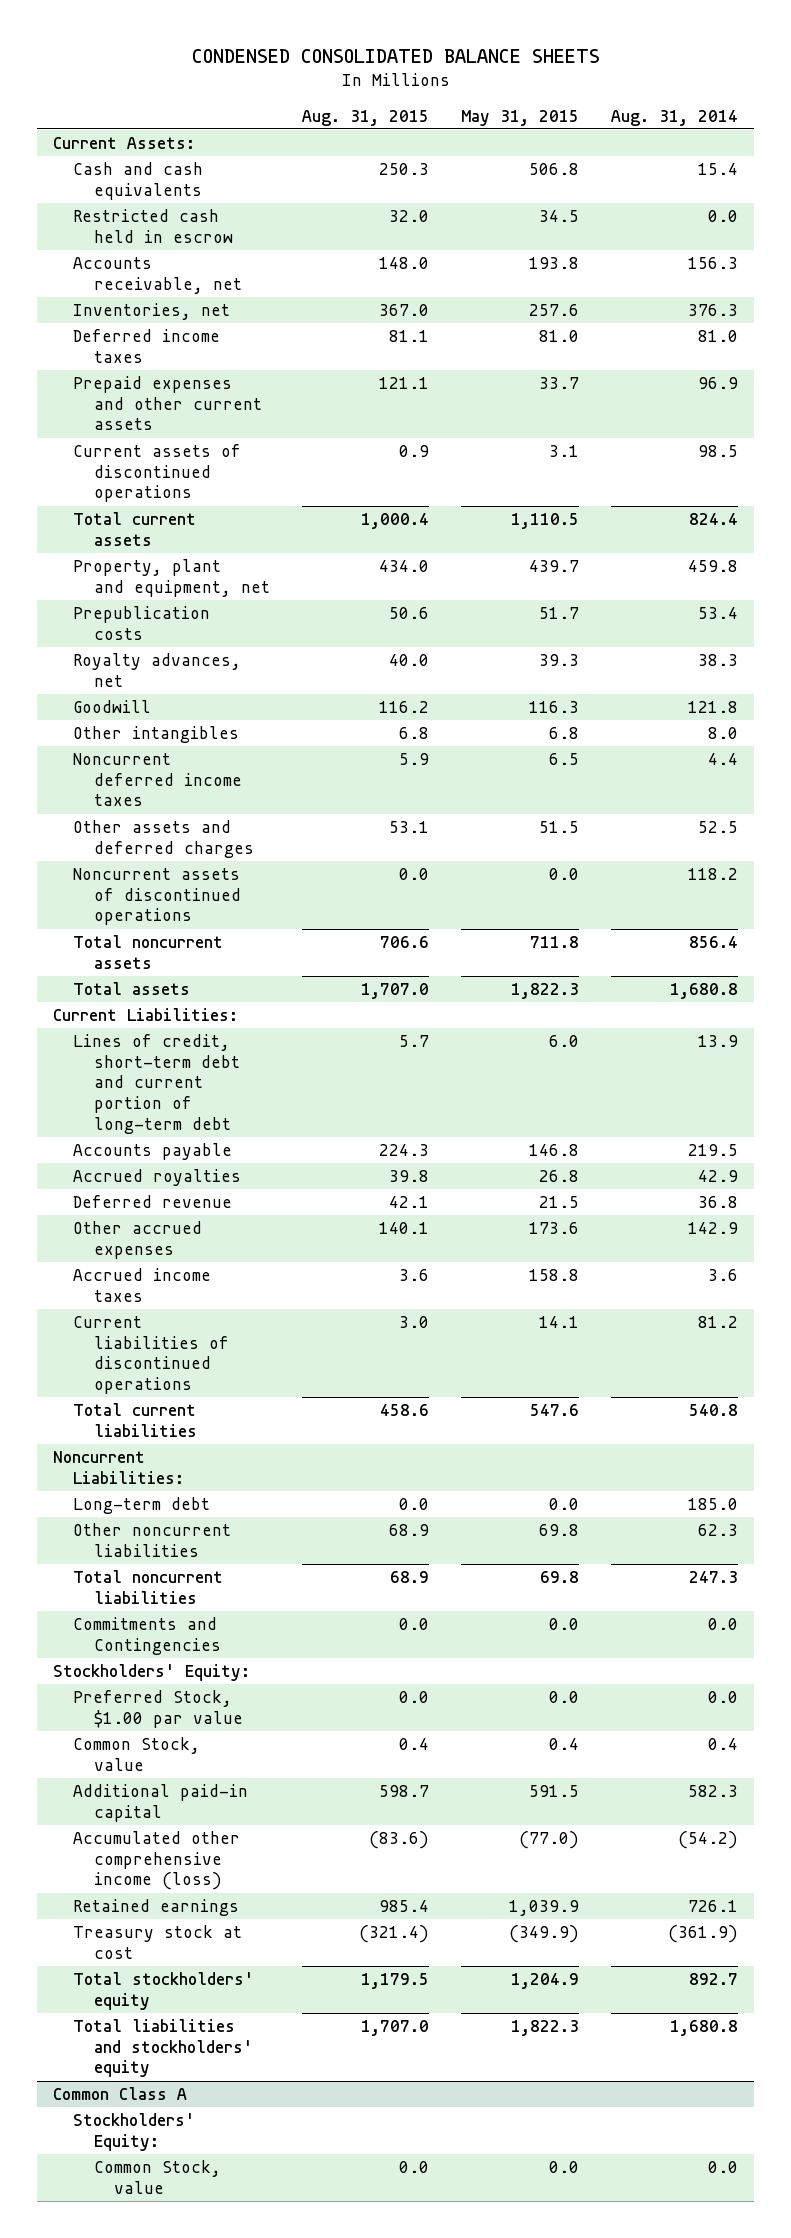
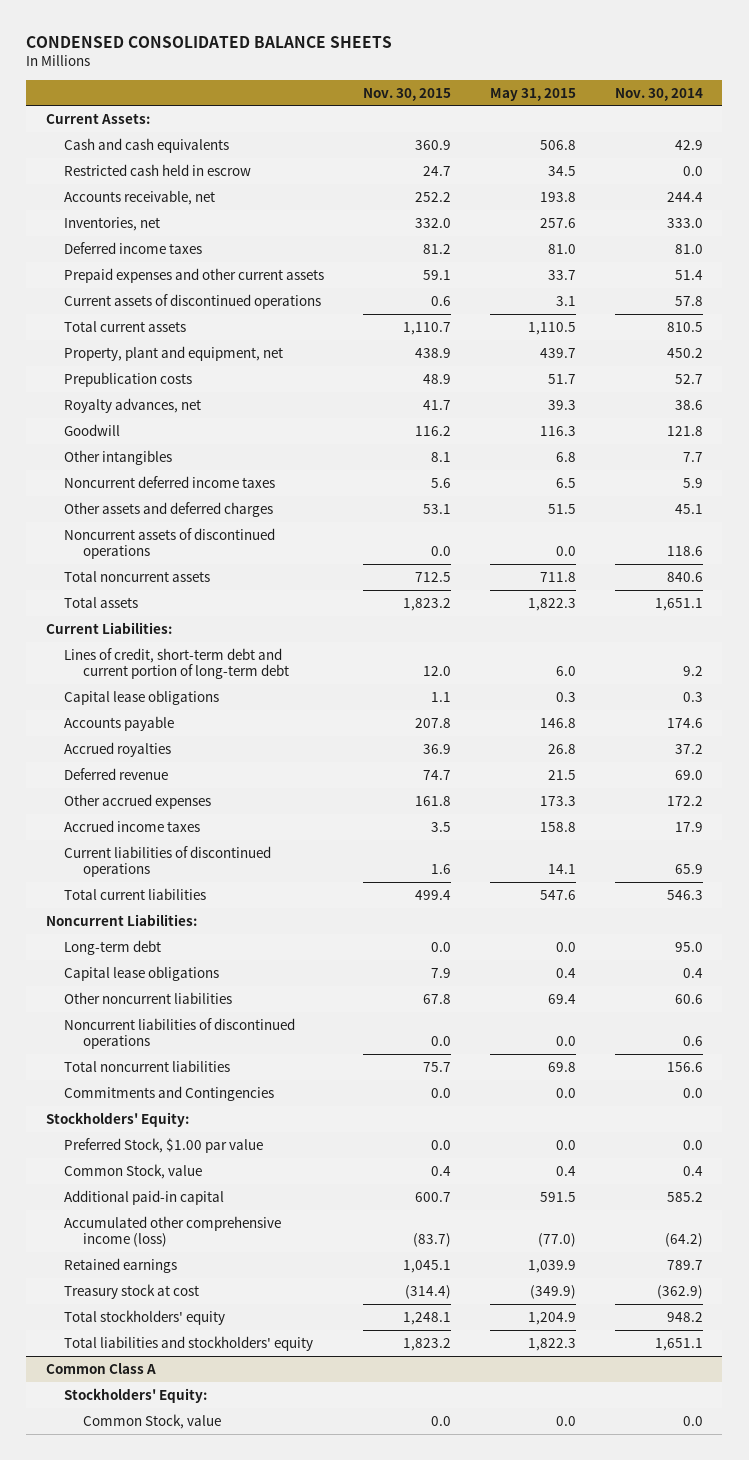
[301,109,429,126] Aug. 31, 2015 -> none
[611,109,739,126] Aug. 31, 2014 -> none
none -> [363,87,452,101] Nov. 30, 2015
none -> [614,87,703,101] Nov. 30, 2014
none -> [64,689,220,705] Capital lease obligations
[529,1221,580,1234] 173.6 -> [540,795,577,806] 173.3
none -> [64,965,220,981] Capital lease obligations
[539,1523,580,1536] 69.8 -> [548,993,577,1004] 69.4
none -> [64,1017,296,1049] Noncurrent liabilities of discontinued operations

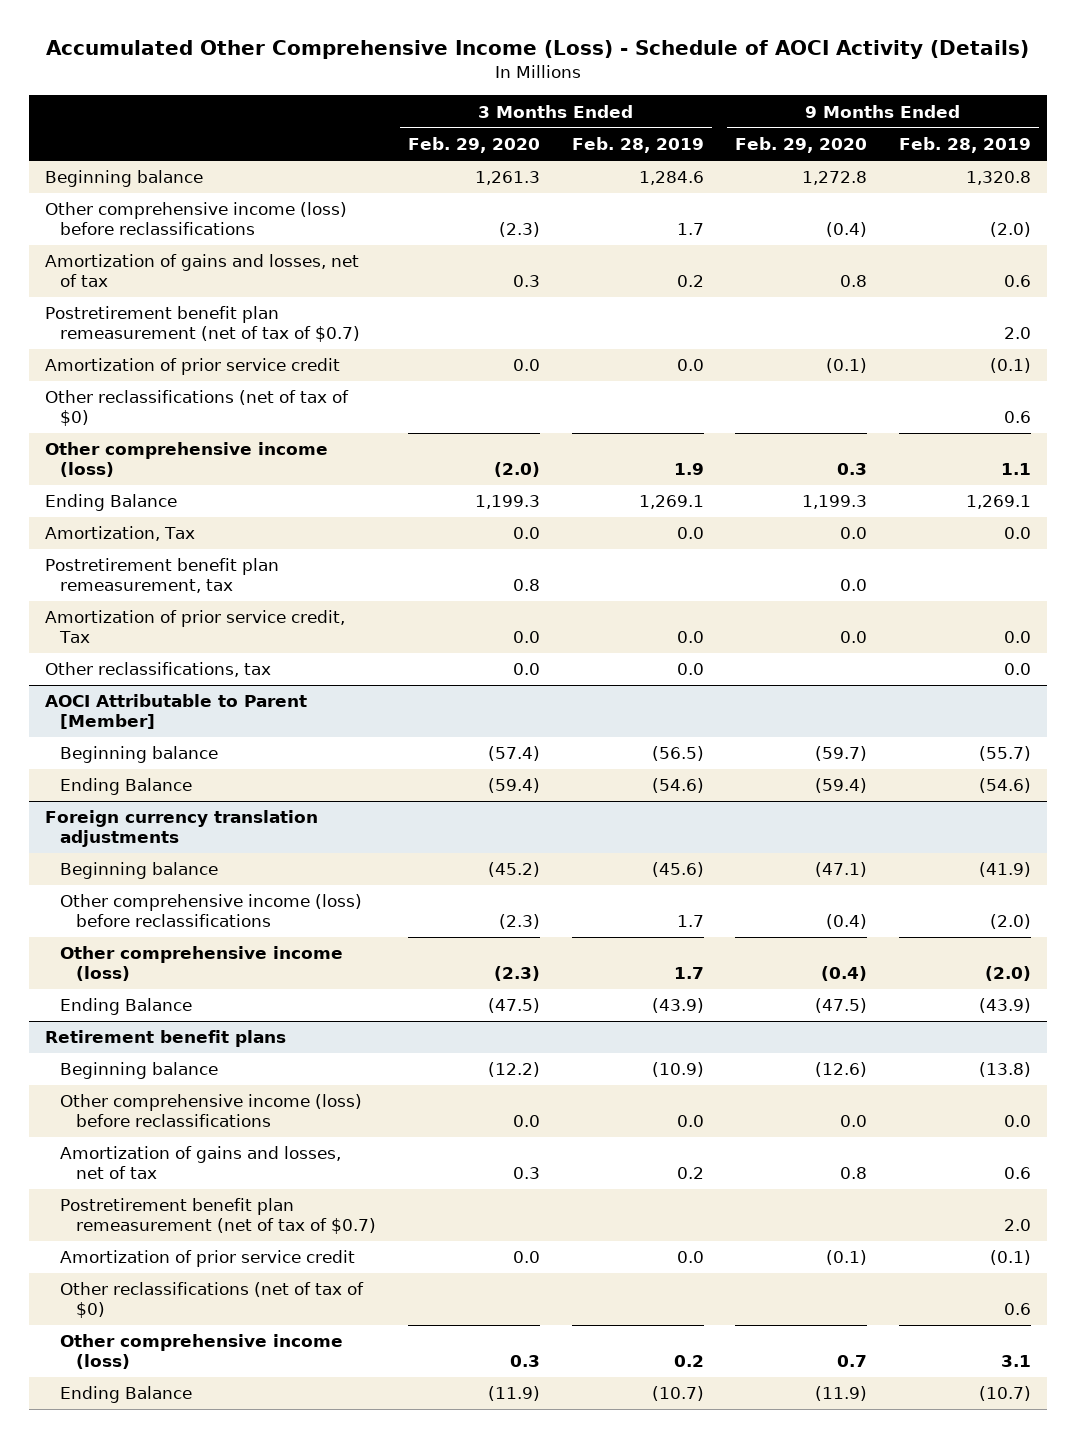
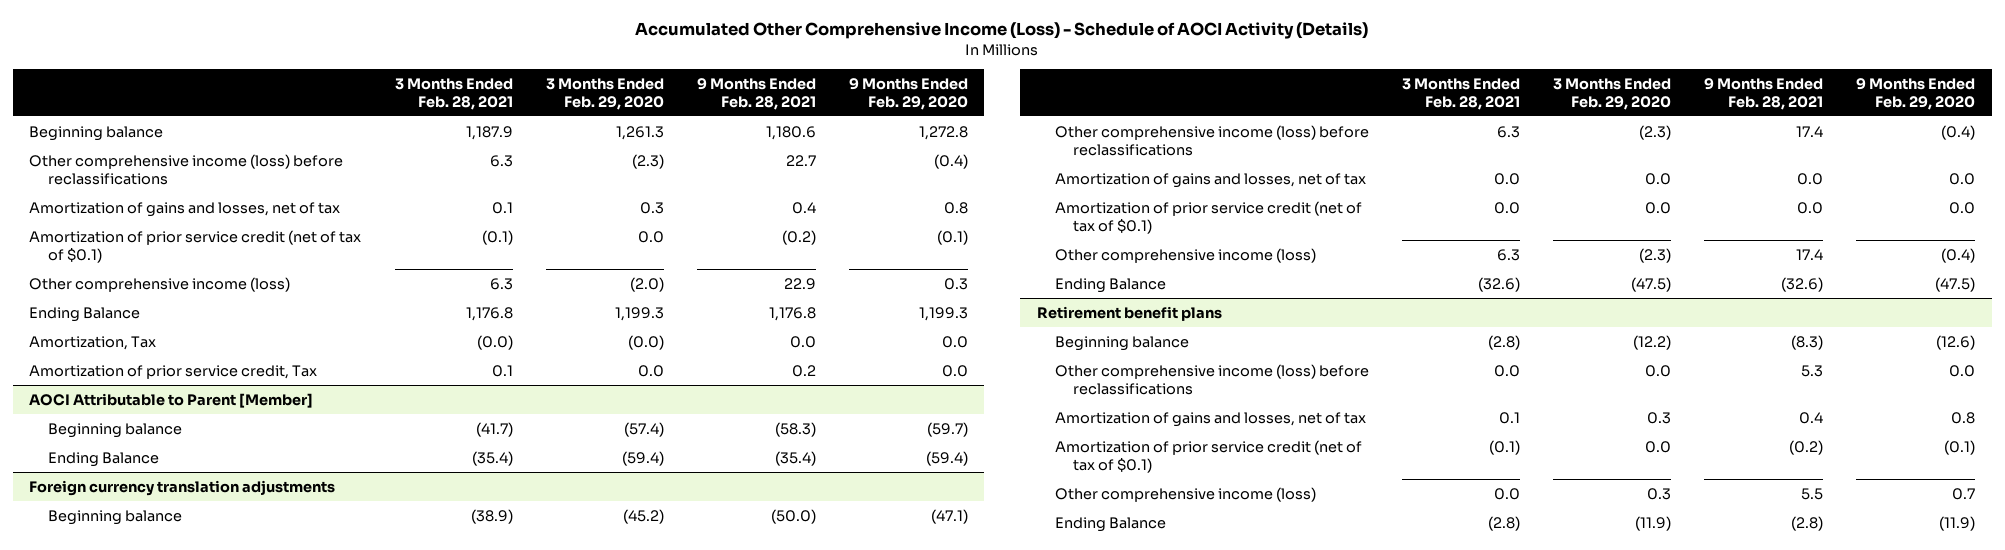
[571,136,704,153] Feb. 28, 2019 -> none
[899,136,1032,153] Feb. 28, 2019 -> none
none -> [394,77,513,110] 3 Months Ended Feb. 28, 2021
none -> [696,77,816,110] 9 Months Ended Feb. 28, 2021
[44,306,361,343] Postretirement benefit plan remeasurement (net of tax of $0.7) -> none
[44,390,349,427] Other reclassifications (net of tax of $0) -> none
[44,358,340,376] Amortization of prior service credit -> [29,229,362,263] Amortization of prior service credit (net of tax of $0.1)
[44,558,279,594] Postretirement benefit plan remeasurement, tax -> none
[512,527,540,540] 0.0 -> [627,334,664,350] (0.0)
[44,662,271,678] Other reclassifications, tax -> none
none -> [1054,172,1366,188] Amortization of gains and losses, net of tax
none -> [1054,200,1362,234] Amortization of prior service credit (net of tax of $0.1)
[60,1198,376,1235] Postretirement benefit plan remeasurement (net of tax of $0.7) -> none
[60,1282,365,1319] Other reclassifications (net of tax of $0) -> none
[60,1250,356,1268] Amortization of prior service credit -> [1054,439,1362,473] Amortization of prior service credit (net of tax of $0.1)

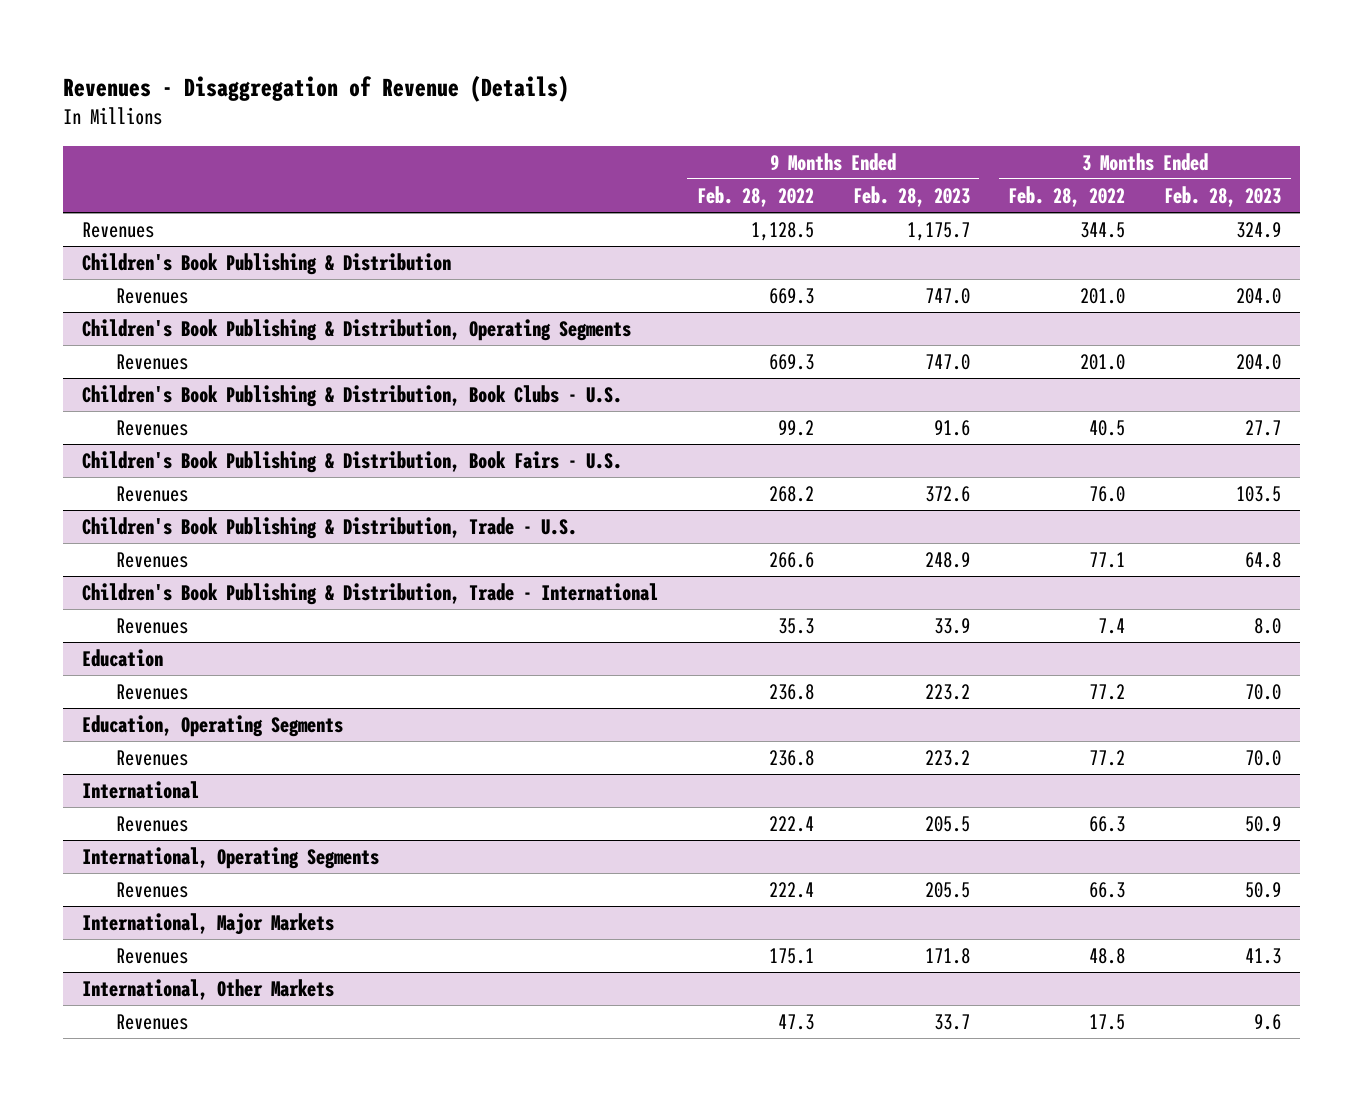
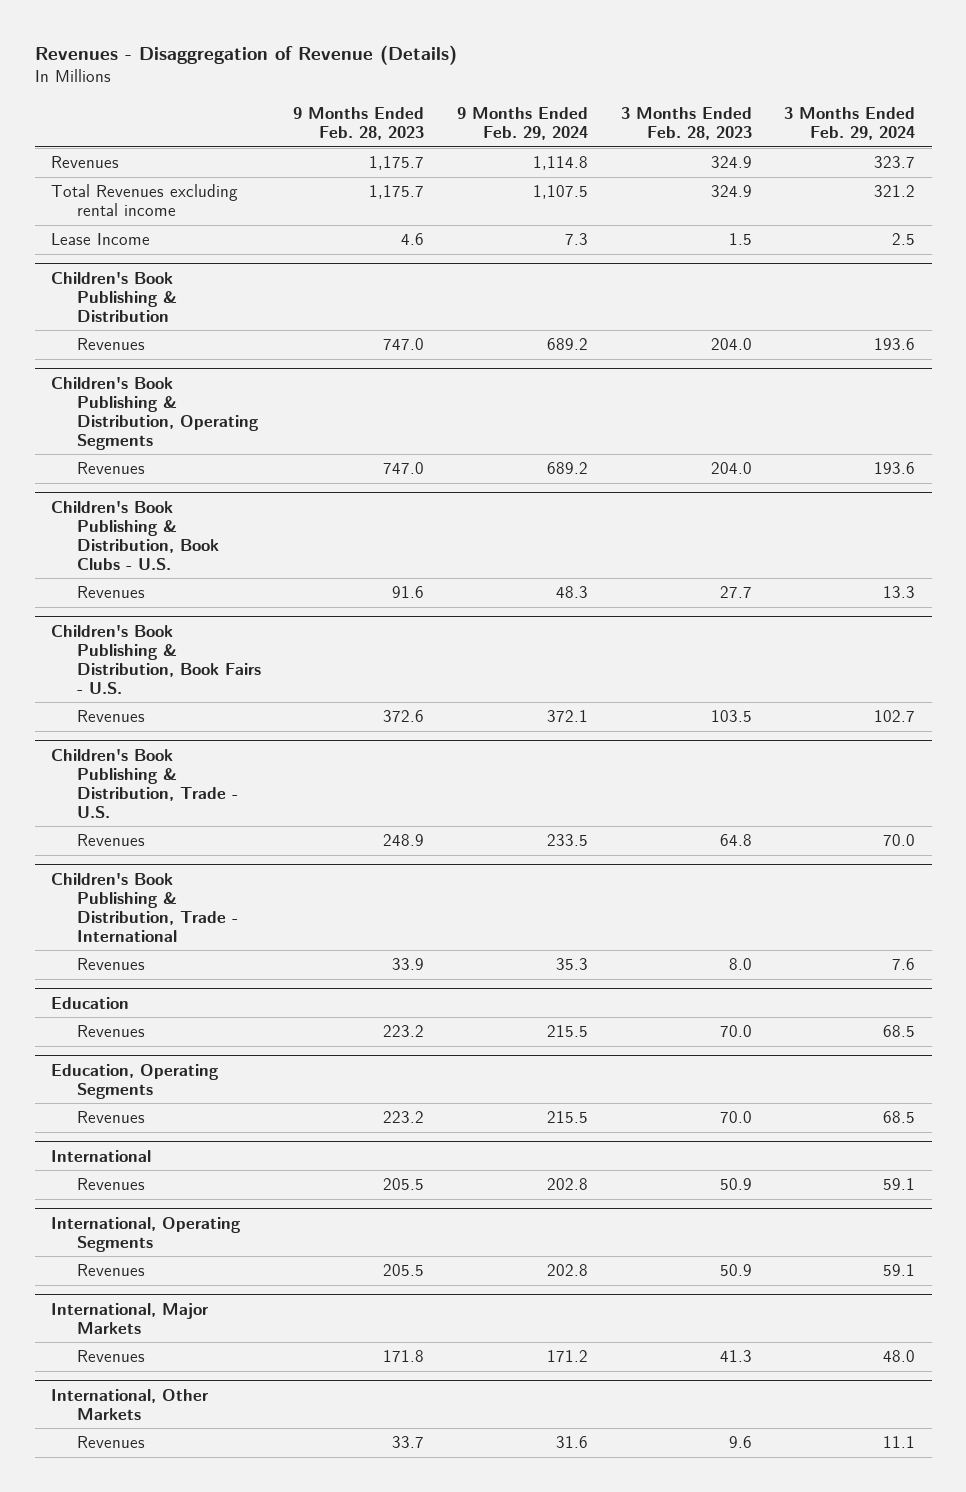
[697,186,815,208] Feb. 28, 2022 -> none
[1008,186,1126,208] Feb. 28, 2022 -> none
none -> [456,106,588,140] 9 Months Ended Feb. 29, 2024
none -> [784,106,916,140] 3 Months Ended Feb. 29, 2024
none -> [51,184,239,217] Total Revenues excluding rental income
none -> [51,233,151,246] Lease Income

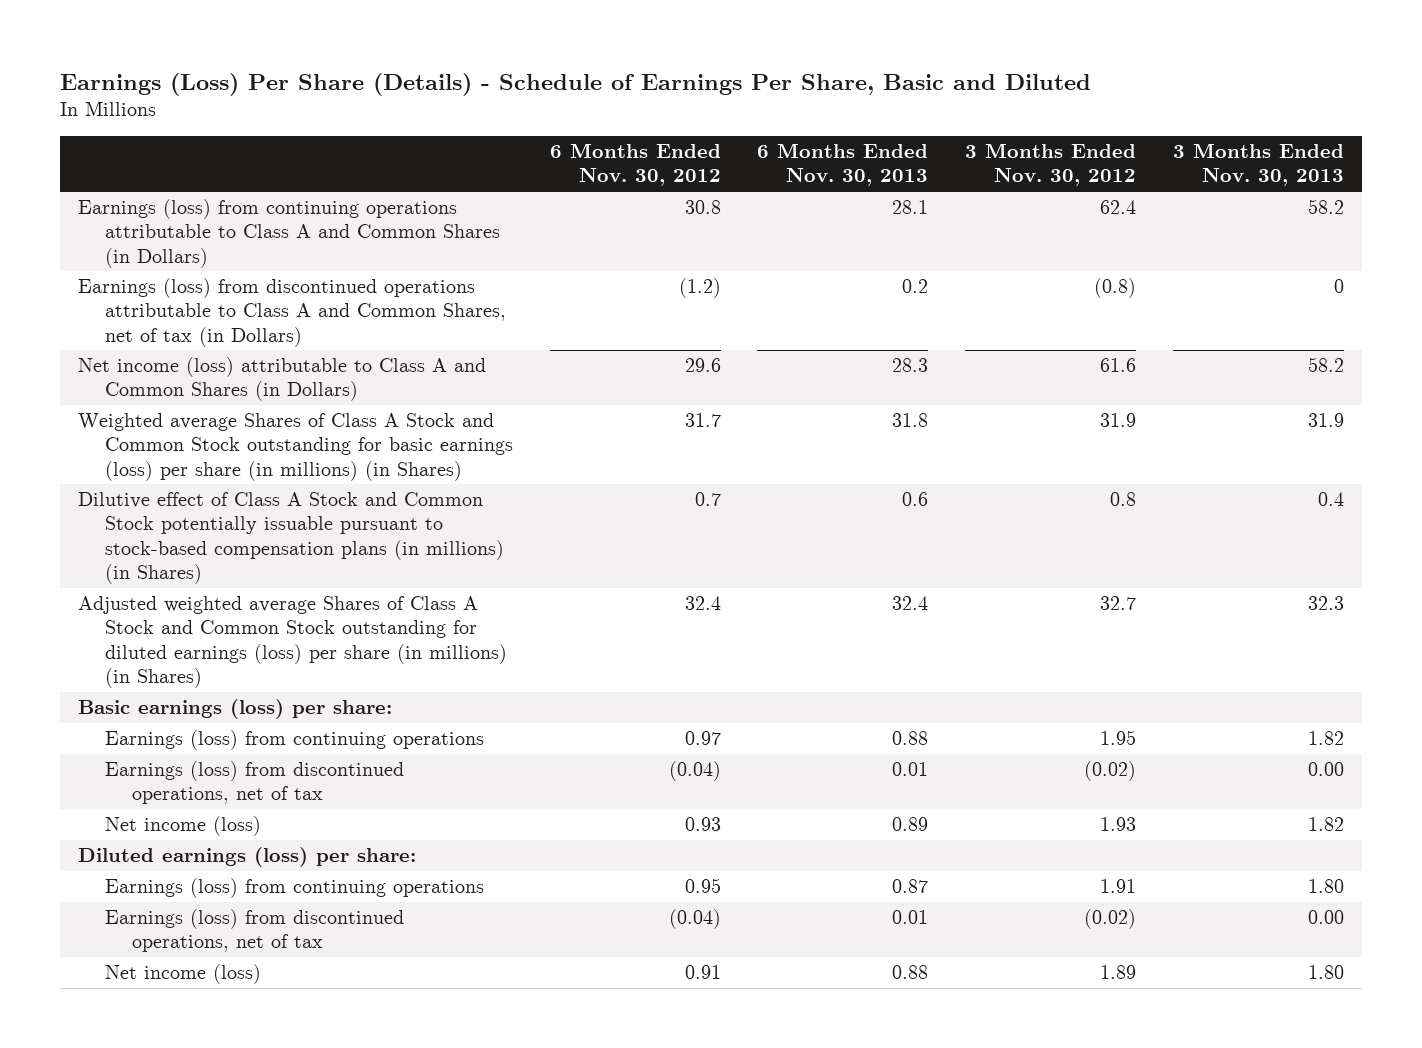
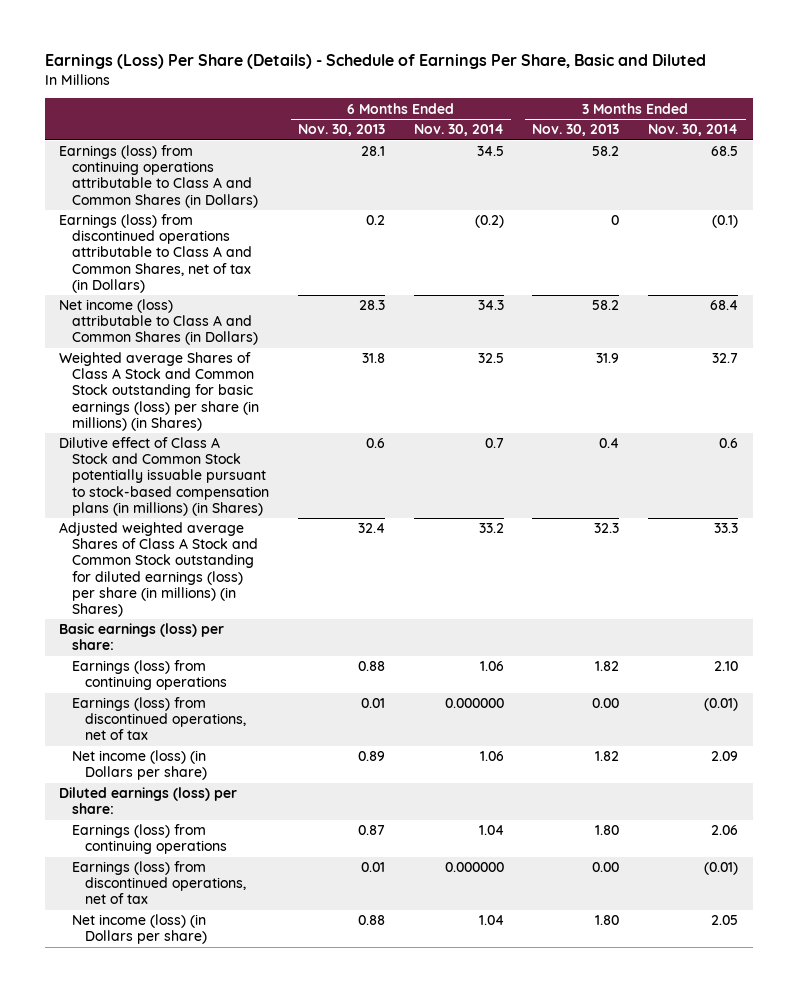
[549,143,721,187] 6 Months Ended Nov. 30, 2012 -> none
[965,143,1137,187] 3 Months Ended Nov. 30, 2012 -> none
none -> [413,124,504,137] Nov. 30, 2014
none -> [648,124,739,137] Nov. 30, 2014
[105,816,262,837] Net income (loss) -> [72,750,208,781] Net income (loss) (in Dollars per share)
[105,964,262,985] Net income (loss) -> [72,914,208,945] Net income (loss) (in Dollars per share)

